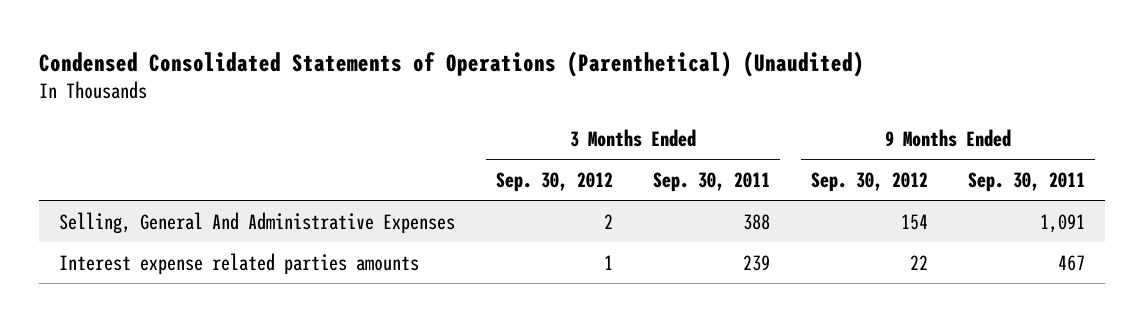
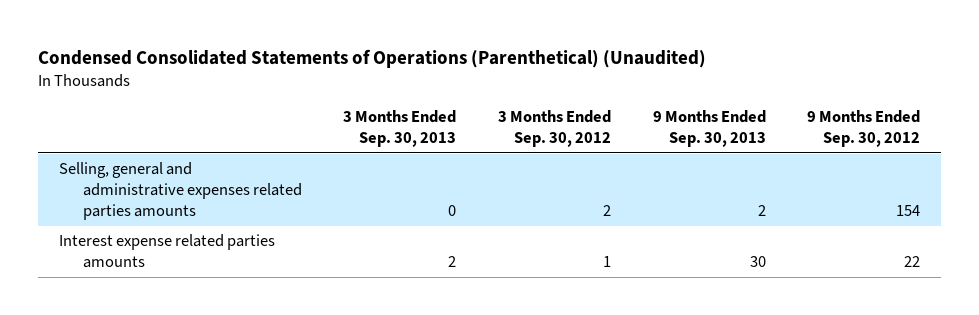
[653,171,771,192] Sep. 30, 2011 -> none
[968,171,1086,192] Sep. 30, 2011 -> none
none -> [343,110,457,148] 3 Months Ended Sep. 30, 2013
none -> [652,110,766,148] 9 Months Ended Sep. 30, 2013
[59,211,456,234] Selling, General And Administrative Expenses -> [59,162,302,221] Selling, general and administrative expenses related parties amounts

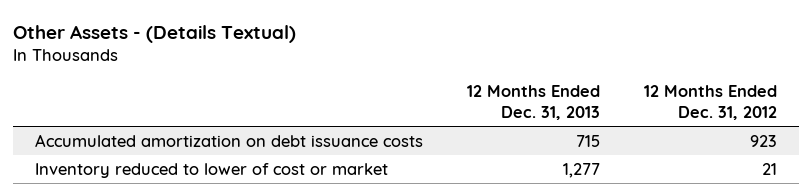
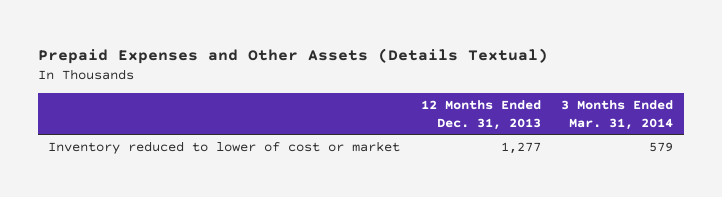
[13,24,297,43] Other Assets - (Details Textual) -> [38,48,549,65] Prepaid Expenses and Other Assets (Details Textual)
[643,84,777,120] 12 Months Ended Dec. 31, 2012 -> none
none -> [561,100,674,130] 3 Months Ended Mar. 31, 2014
[35,133,424,147] Accumulated amortization on debt issuance costs -> none

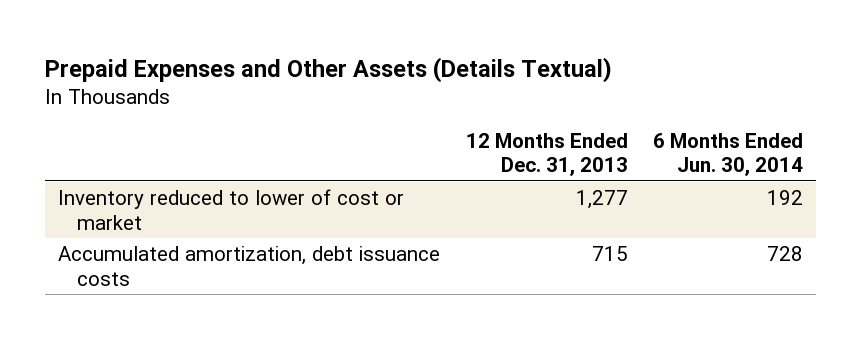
[561,100,674,130] 3 Months Ended Mar. 31, 2014 -> none
none -> [653,132,804,177] 6 Months Ended Jun. 30, 2014
none -> [58,246,441,286] Accumulated amortization, debt issuance costs

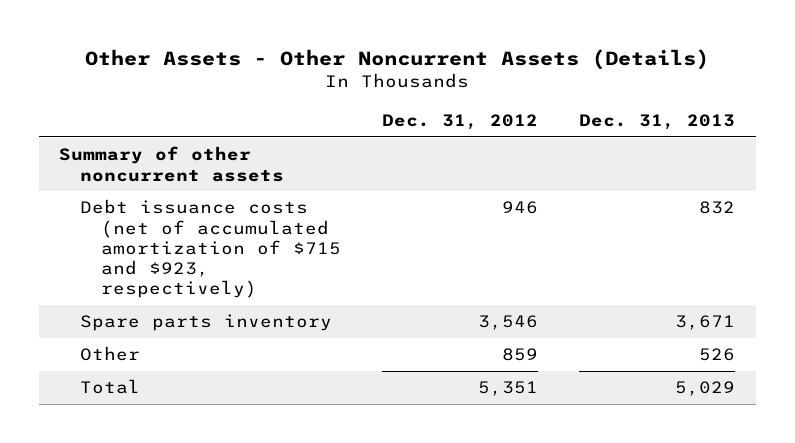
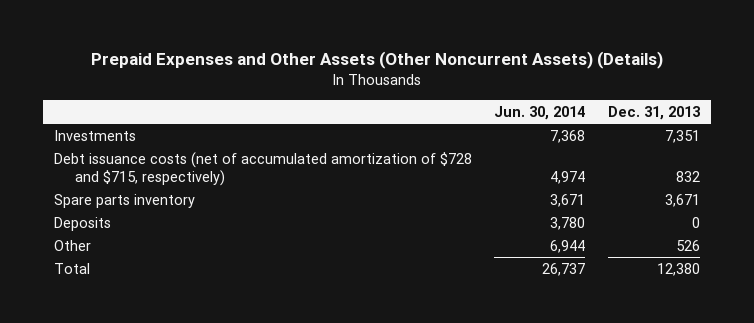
[85,48,710,70] Other Assets - Other Noncurrent Assets (Details) -> [90,51,663,70] Prepaid Expenses and Other Assets (Other Noncurrent Assets) (Details)
[382,114,539,131] Dec. 31, 2012 -> none
none -> [494,105,586,120] Jun. 30, 2014
[59,146,285,182] Summary of other noncurrent assets -> none
none -> [53,129,136,141] Investments
[80,199,342,299] Debt issuance costs (net of accumulated amortization of $715 and $923, respectively) -> [53,151,472,187] Debt issuance costs (net of accumulated amortization of $728 and $715, respectively)
none -> [53,216,111,231] Deposits
[675,381,736,397] 5,029 -> [657,262,701,276] 12,380

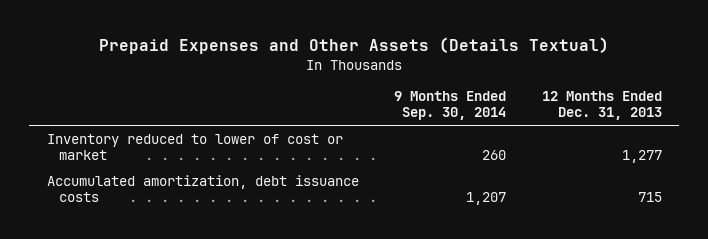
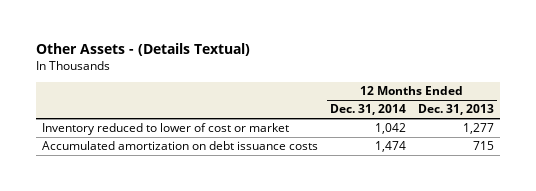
[99,36,610,54] Prepaid Expenses and Other Assets (Details Textual) -> [35,42,250,56] Other Assets - (Details Textual)
[394,91,507,121] 9 Months Ended Sep. 30, 2014 -> none
none -> [330,104,407,116] Dec. 31, 2014
[46,174,359,202] Accumulated amortization, debt issuance costs -> [41,141,318,151] Accumulated amortization on debt issuance costs

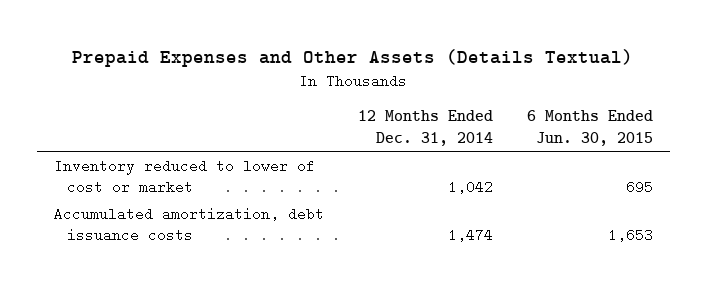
[35,42,250,56] Other Assets - (Details Textual) -> [72,49,634,68] Prepaid Expenses and Other Assets (Details Textual)
[418,104,495,116] Dec. 31, 2013 -> none
none -> [526,110,653,146] 6 Months Ended Jun. 30, 2015
[41,141,318,151] Accumulated amortization on debt issuance costs -> [53,206,324,243] Accumulated amortization, debt issuance costs

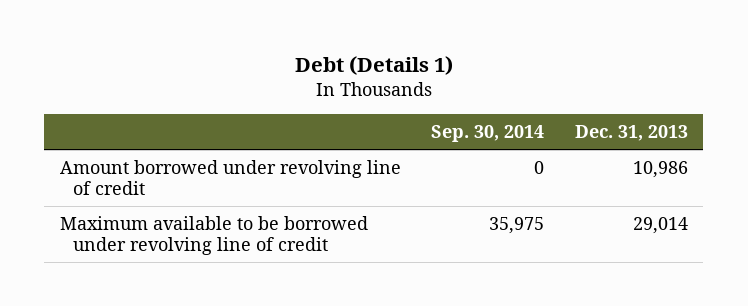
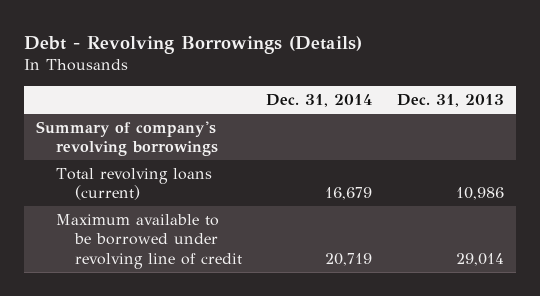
[294,56,453,76] Debt (Details 1) -> [24,35,363,54] Debt - Revolving Borrowings (Details)
[431,125,545,143] Sep. 30, 2014 -> none
none -> [266,94,373,108] Dec. 31, 2014
none -> [36,120,218,157] Summary of company's revolving borrowings
[59,160,401,195] Amount borrowed under revolving line of credit -> [55,167,212,201] Total revolving loans (current)

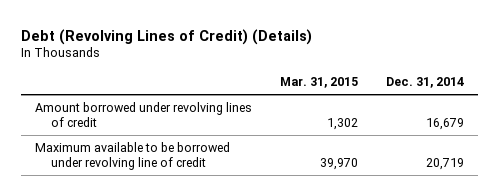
[24,35,363,54] Debt - Revolving Borrowings (Details) -> [21,28,313,45] Debt (Revolving Lines of Credit) (Details)
[396,94,504,108] Dec. 31, 2013 -> none
none -> [280,77,359,89] Mar. 31, 2015
[36,120,218,157] Summary of company's revolving borrowings -> none
[55,167,212,201] Total revolving loans (current) -> [35,101,253,128] Amount borrowed under revolving lines of credit

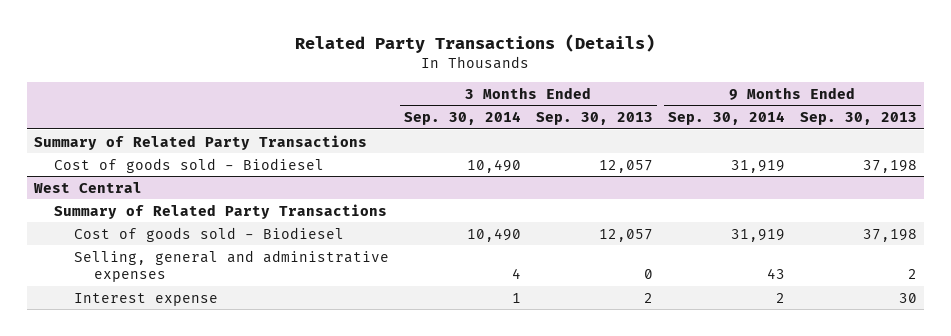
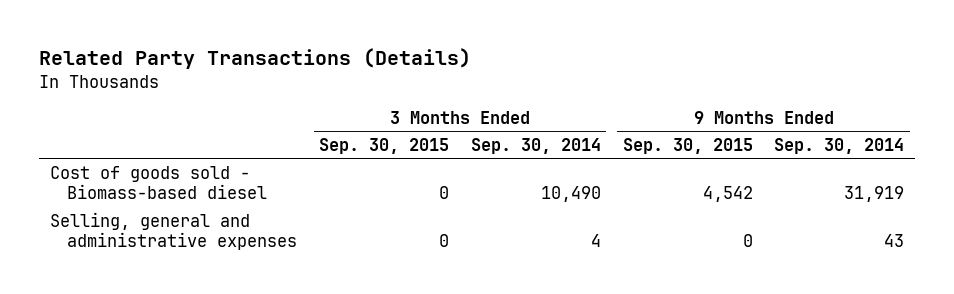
[535,111,653,125] Sep. 30, 2013 -> none
[799,111,917,125] Sep. 30, 2013 -> none
none -> [319,137,450,154] Sep. 30, 2015
none -> [622,137,753,154] Sep. 30, 2015
[34,134,368,150] Summary of Related Party Transactions -> none
[33,181,143,193] West Central -> none
[54,203,388,219] Summary of Related Party Transactions -> none
[74,226,345,242] Cost of goods sold - Biodiesel -> none
[54,157,325,173] Cost of goods sold - Biodiesel -> [49,165,268,200] Cost of goods sold - Biomass-based diesel
[74,292,219,306] Interest expense -> none

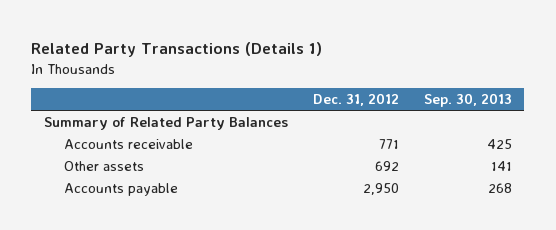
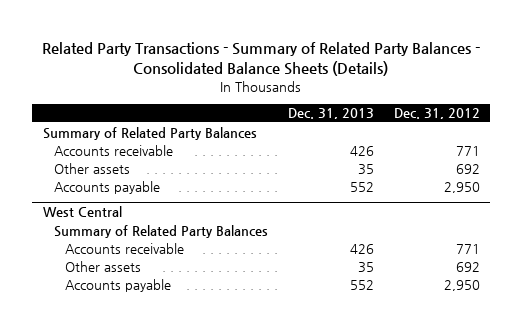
[31,41,323,57] Related Party Transactions (Details 1) -> [42,41,481,76] Related Party Transactions - Summary of Related Party Balances - Consolidated Balance Sheets (Details)
[423,93,512,108] Sep. 30, 2013 -> none
none -> [288,108,375,120] Dec. 31, 2013
none -> [42,206,122,218] West Central
none -> [53,224,268,238] Summary of Related Party Balances
none -> [65,242,185,254] Accounts receivable
none -> [65,260,142,272] Other assets
none -> [65,278,172,292] Accounts payable

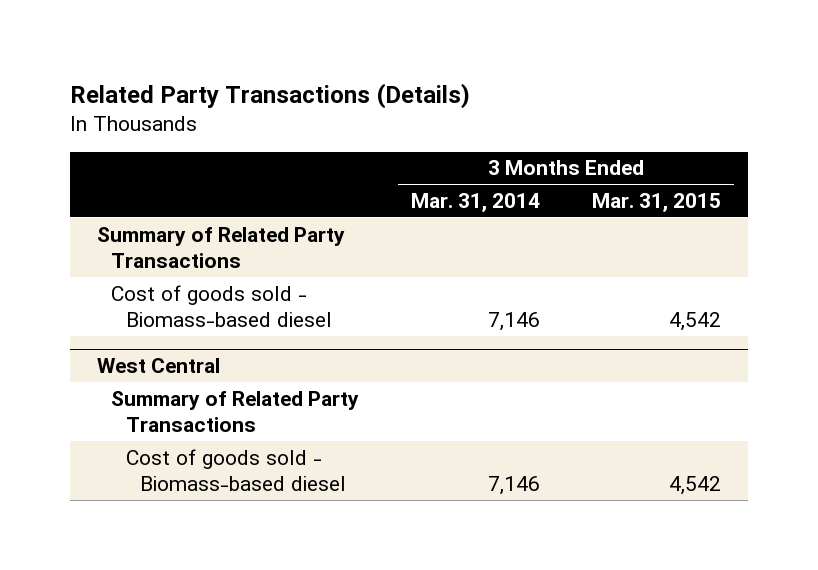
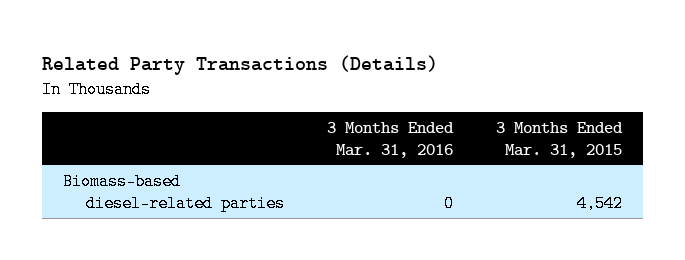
[411,192,541,212] Mar. 31, 2014 -> none
none -> [326,121,454,158] 3 Months Ended Mar. 31, 2016
[96,226,345,268] Summary of Related Party Transactions -> none
[96,357,220,373] West Central -> none
[111,390,360,432] Summary of Related Party Transactions -> none
[125,448,347,491] Cost of goods sold - Biomass-based diesel -> none
[111,284,332,327] Cost of goods sold - Biomass-based diesel -> [63,172,285,212] Biomass-based diesel-related parties

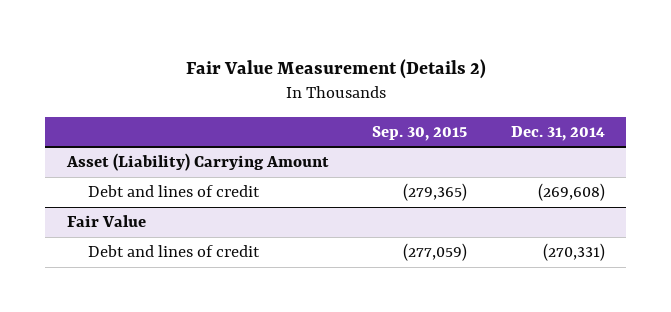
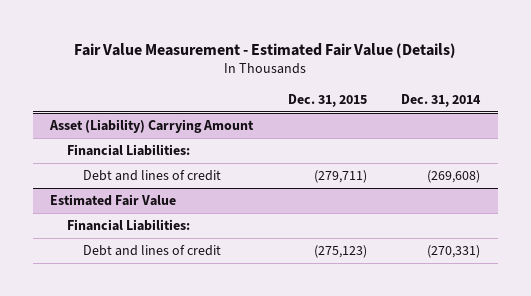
[185,58,486,79] Fair Value Measurement (Details 2) -> [74,42,457,58] Fair Value Measurement - Estimated Fair Value (Details)
[372,125,468,141] Sep. 30, 2015 -> none
none -> [287,94,367,108] Dec. 31, 2015
none -> [66,143,190,156] Financial Liabilities:
[66,215,146,228] Fair Value -> [50,193,177,206] Estimated Fair Value
none -> [66,218,190,231] Financial Liabilities:

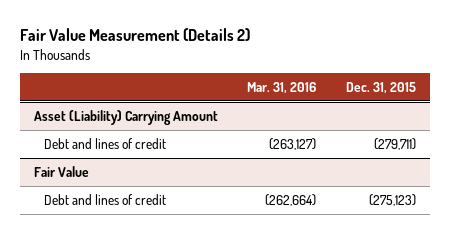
[74,42,457,58] Fair Value Measurement - Estimated Fair Value (Details) -> [19,28,250,42] Fair Value Measurement (Details 2)
[401,94,482,108] Dec. 31, 2014 -> none
none -> [247,82,317,95] Mar. 31, 2016
[66,143,190,156] Financial Liabilities: -> none
[66,218,190,231] Financial Liabilities: -> none
[50,193,177,206] Estimated Fair Value -> [34,165,90,177] Fair Value

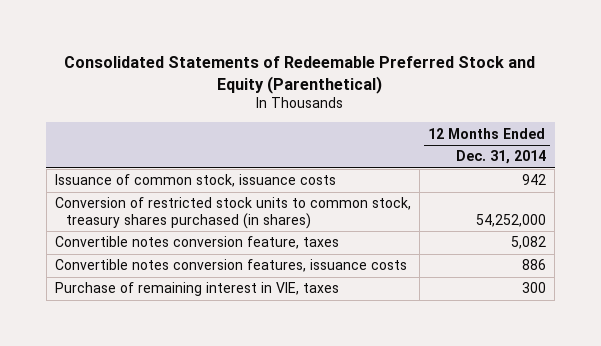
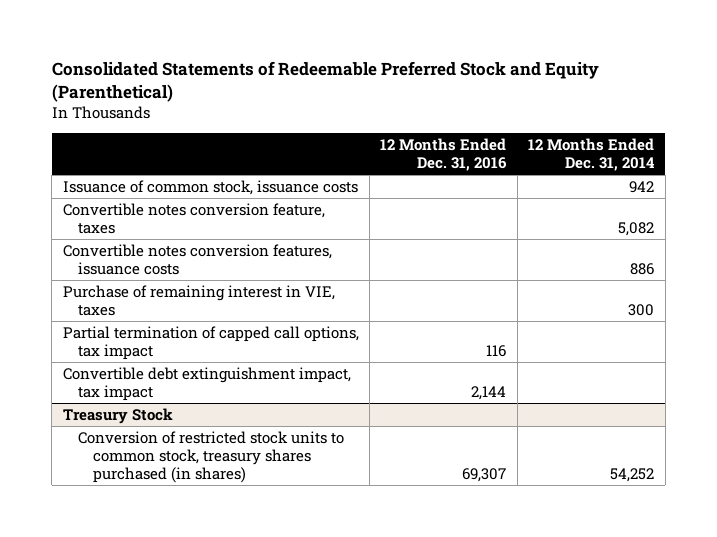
none -> [380,137,508,172] 12 Months Ended Dec. 31, 2016
[54,197,411,229] Conversion of restricted stock units to common stock, treasury shares purchased (in shares) -> none
none -> [62,325,359,360] Partial termination of capped call options, tax impact
none -> [62,366,351,401] Convertible debt extinguishment impact, tax impact
none -> [62,407,173,424] Treasury Stock
none -> [77,430,344,484] Conversion of restricted stock units to common stock, treasury shares purchased (in shares)

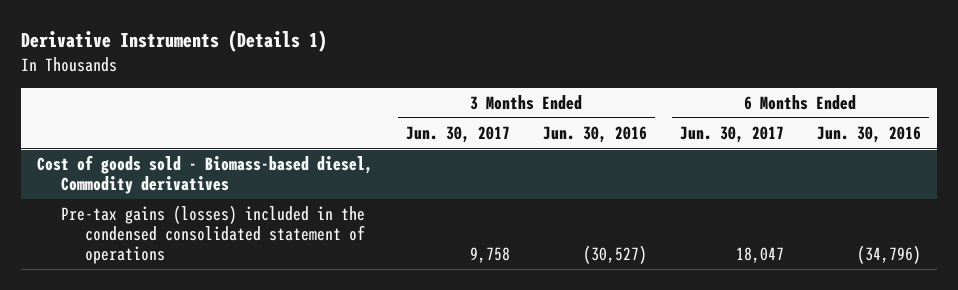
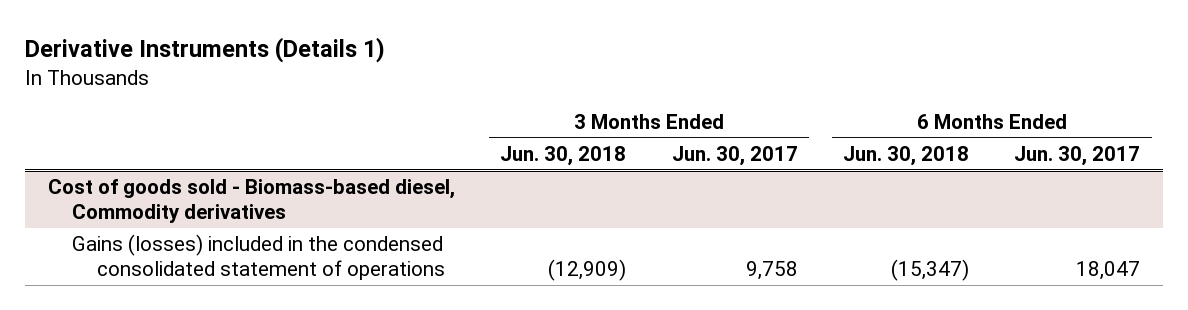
[542,125,647,143] Jun. 30, 2016 -> none
[816,125,921,143] Jun. 30, 2016 -> none
none -> [500,145,627,166] Jun. 30, 2018
none -> [843,145,970,166] Jun. 30, 2018
[60,204,366,264] Pre-tax gains (losses) included in the condensed consolidated statement of operations -> [72,234,445,280] Gains (losses) included in the condensed consolidated statement of operations

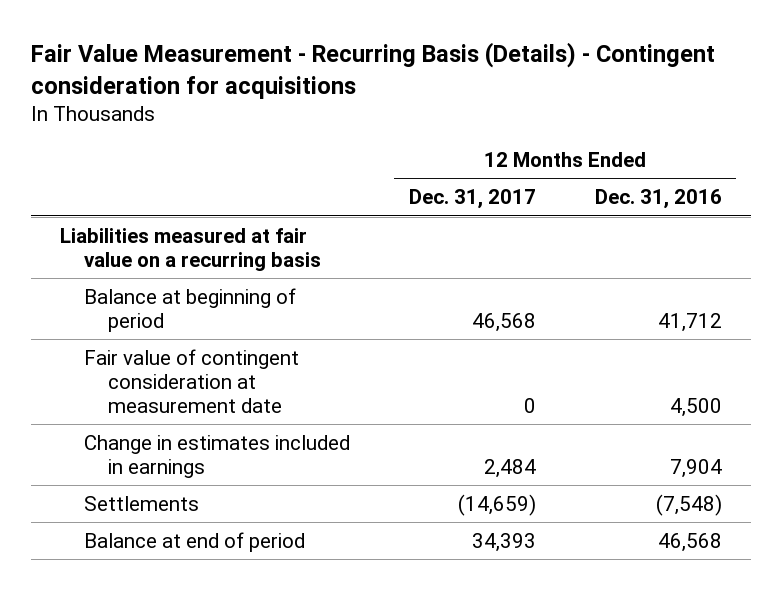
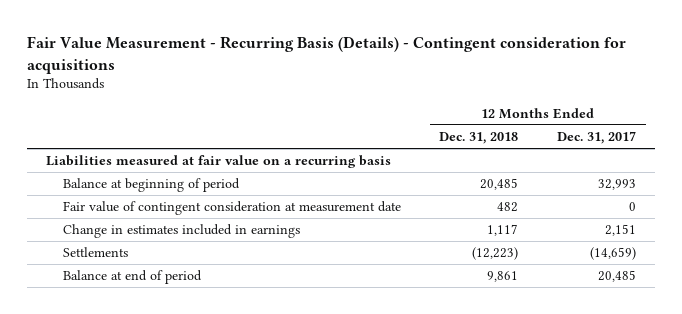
[594,189,722,210] Dec. 31, 2016 -> none
none -> [439,132,519,145] Dec. 31, 2018
[472,312,537,332] 46,568 -> [597,179,636,191] 32,993
[484,458,537,478] 2,484 -> [604,224,636,237] 2,151
[472,532,537,552] 34,393 -> [597,270,636,283] 20,485

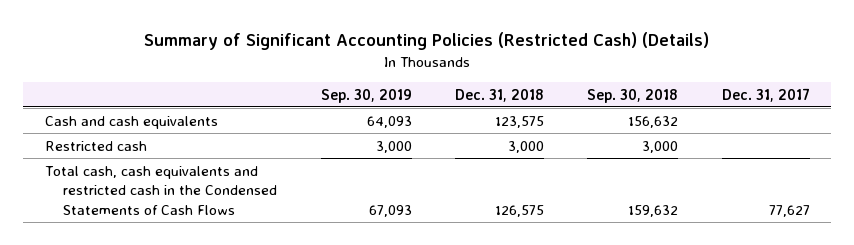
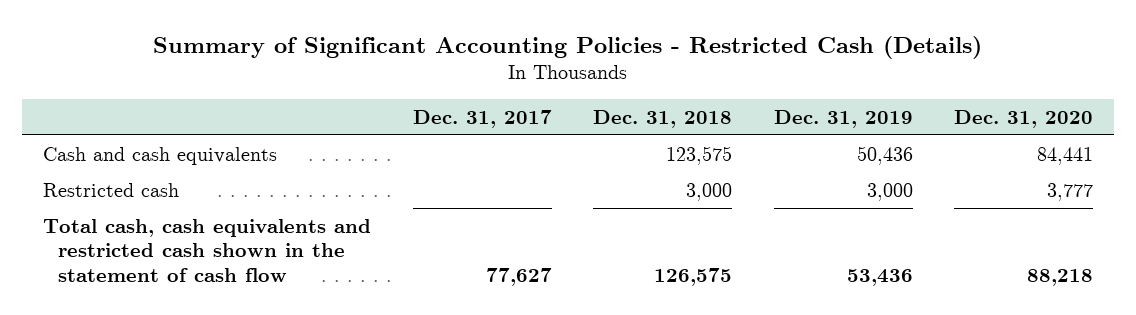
[144,32,710,51] Summary of Significant Accounting Policies (Restricted Cash) (Details) -> [153,35,983,59] Summary of Significant Accounting Policies - Restricted Cash (Details)
[320,88,412,103] Sep. 30, 2019 -> none
[587,88,679,103] Sep. 30, 2018 -> none
none -> [773,109,913,128] Dec. 31, 2019
none -> [954,109,1094,128] Dec. 31, 2020
[44,165,278,215] Total cash, cash equivalents and restricted cash in the Condensed Statements of Cash Flows -> [43,218,372,282] Total cash, cash equivalents and restricted cash shown in the statement of cash flow

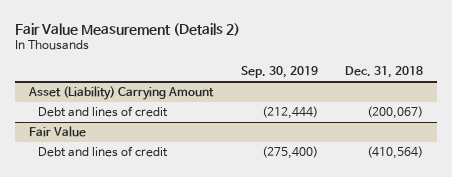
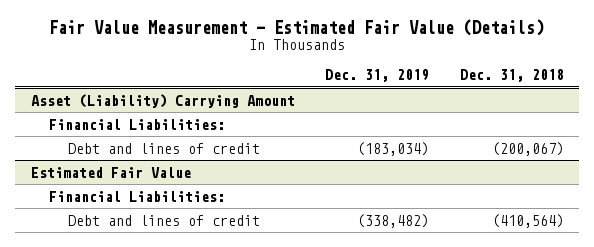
[15,22,241,36] Fair Value Measurement (Details 2) -> [49,18,545,36] Fair Value Measurement - Estimated Fair Value (Details)
[240,66,318,79] Sep. 30, 2019 -> none
none -> [325,68,430,82] Dec. 31, 2019
none -> [49,118,226,130] Financial Liabilities:
[29,126,87,138] Fair Value -> [30,166,191,178] Estimated Fair Value
none -> [49,190,226,202] Financial Liabilities:

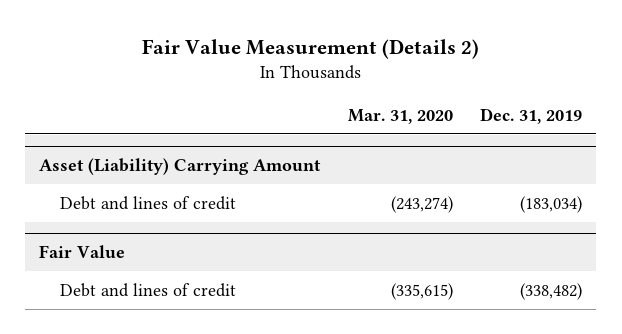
[49,18,545,36] Fair Value Measurement - Estimated Fair Value (Details) -> [141,38,479,59] Fair Value Measurement (Details 2)
[459,68,564,82] Dec. 31, 2018 -> none
none -> [347,108,453,124] Mar. 31, 2020
[49,118,226,130] Financial Liabilities: -> none
[49,190,226,202] Financial Liabilities: -> none
[30,166,191,178] Estimated Fair Value -> [39,245,126,259] Fair Value

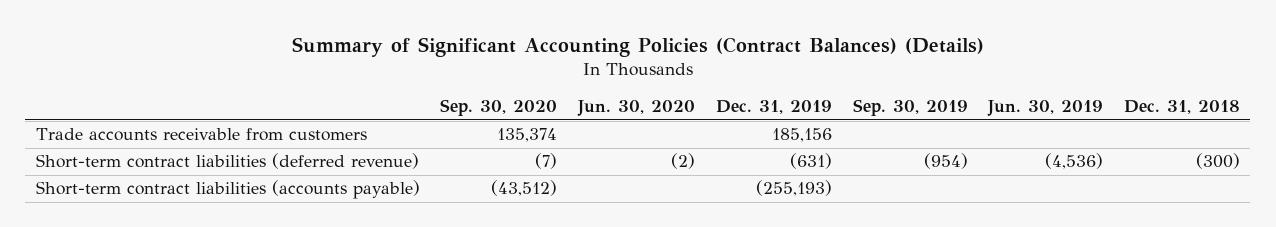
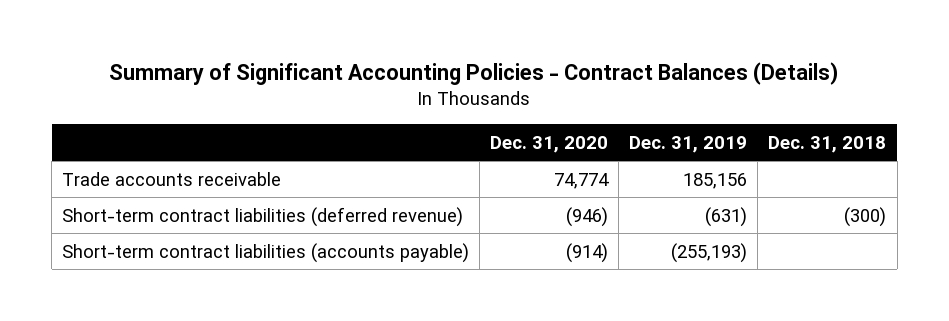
[291,37,984,58] Summary of Significant Accounting Policies (Contract Balances) (Details) -> [109,62,839,86] Summary of Significant Accounting Policies - Contract Balances (Details)
[440,99,558,117] Sep. 30, 2020 -> none
[577,100,696,117] Jun. 30, 2020 -> none
[852,99,968,117] Sep. 30, 2019 -> none
[987,100,1104,117] Jun. 30, 2019 -> none
none -> [490,135,609,153] Dec. 31, 2020
[35,128,367,142] Trade accounts receivable from customers -> [62,171,282,186] Trade accounts receivable

